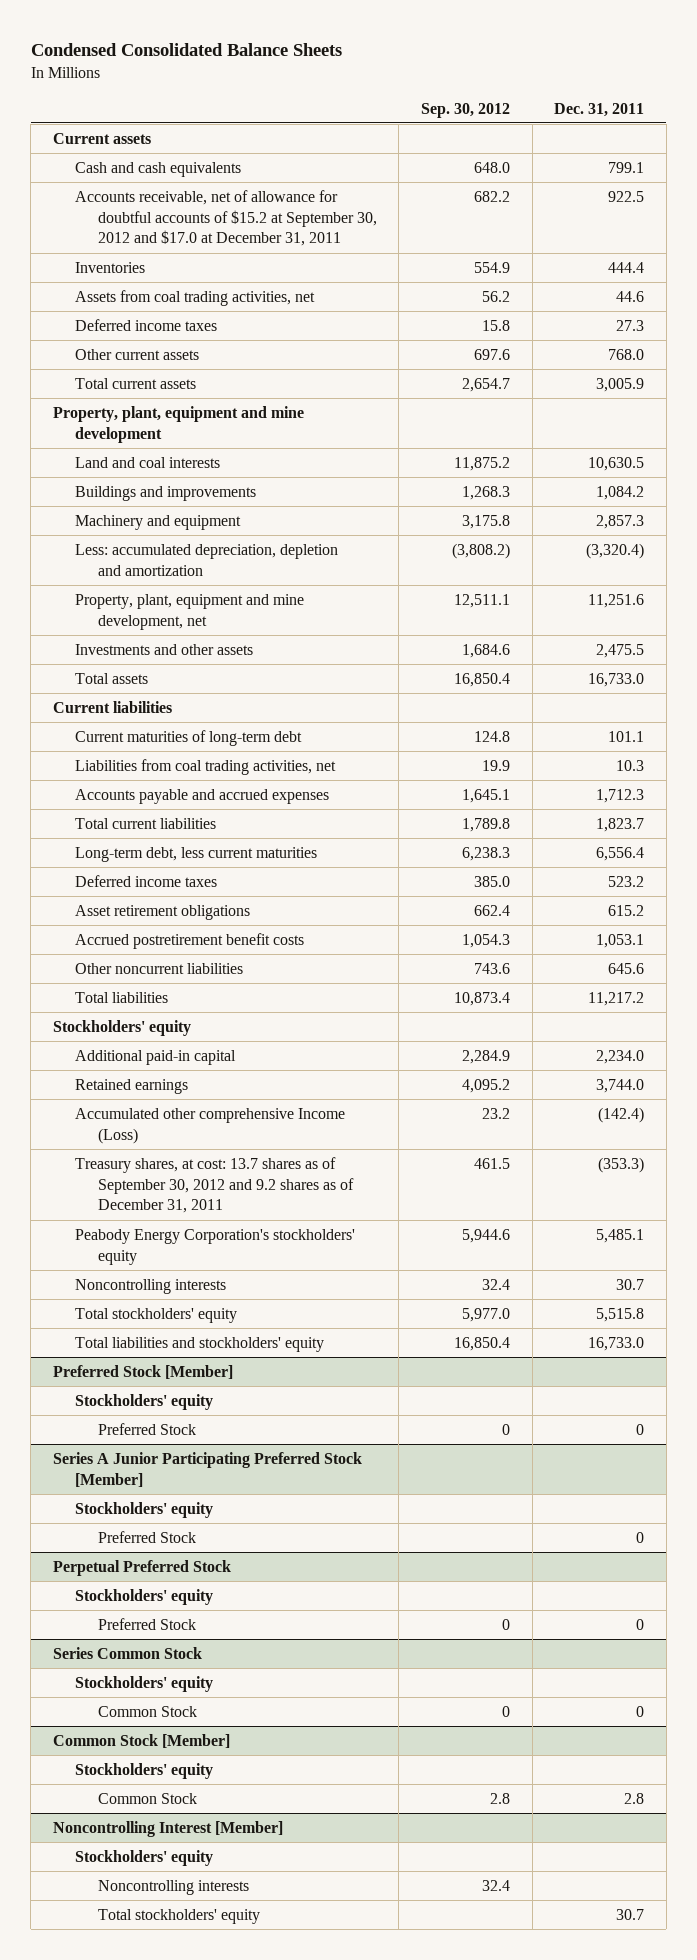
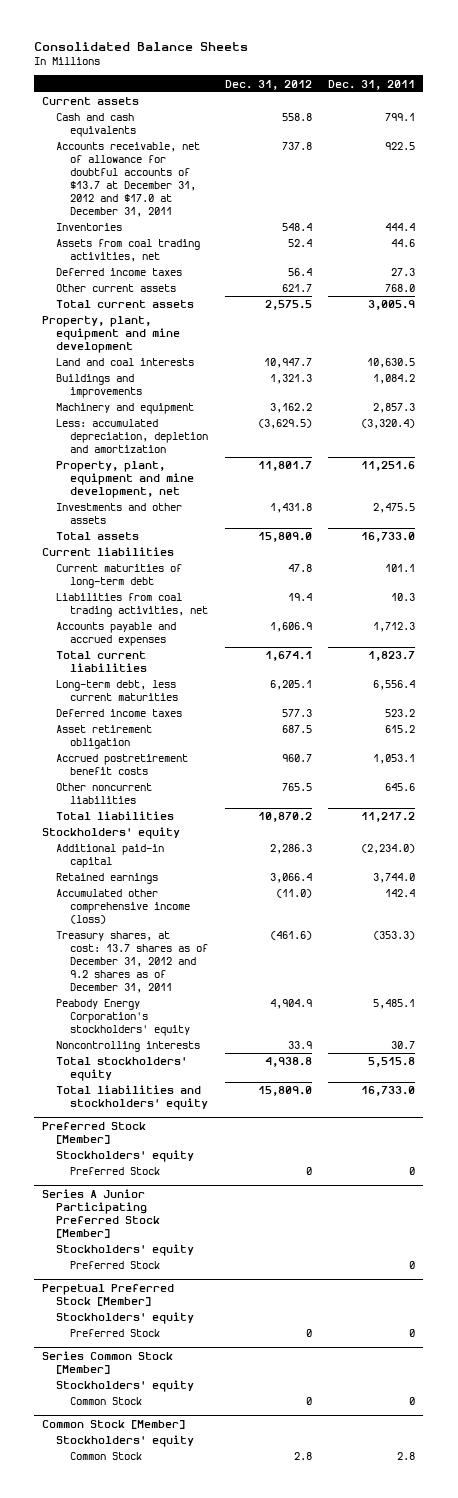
[30,42,342,56] Condensed Consolidated Balance Sheets -> [34,41,249,51] Consolidated Balance Sheets
[421,102,511,118] Sep. 30, 2012 -> none
none -> [224,79,312,90] Dec. 31, 2012
[75,189,377,247] Accounts receivable, net of allowance for doubtful accounts of $15.2 at September 30, 2012 and $17.0 at December 31, 2011 -> [56,142,201,218] Accounts receivable, net of allowance for doubtful accounts of $13.7 at December 31, 2012 and $17.0 at December 31, 2011
[75,904,251,920] Asset retirement obligations -> [56,725,153,750] Asset retirement obligation
[596,1049,645,1064] 2,234.0 -> [361,844,416,855] (2,234.0)
[75,1107,346,1144] Accumulated other comprehensive Income (Loss) -> [56,889,191,925] Accumulated other comprehensive income (loss)
[598,1106,645,1123] (142.4) -> [385,889,416,898] 142.4
[75,1156,354,1214] Treasury shares, at cost: 13.7 shares as of September 30, 2012 and 9.2 shares as of December 31, 2011 -> [56,931,209,994] Treasury shares, at cost: 13.7 shares as of December 31, 2012 and 9.2 shares as of December 31, 2011
[52,1559,231,1576] Perpetual Preferred Stock -> [42,1283,175,1306] Perpetual Preferred Stock [Member]
[52,1646,202,1659] Series Common Stock -> [42,1350,174,1374] Series Common Stock [Member]
[52,1820,283,1837] Noncontrolling Interest [Member] -> none
[75,1849,214,1866] Stockholders' equity -> none
[97,1879,249,1895] Noncontrolling interests -> none
[97,1908,260,1924] Total stockholders' equity -> none

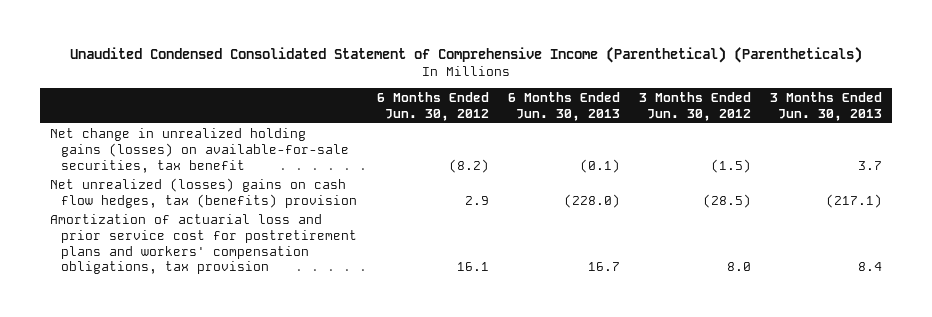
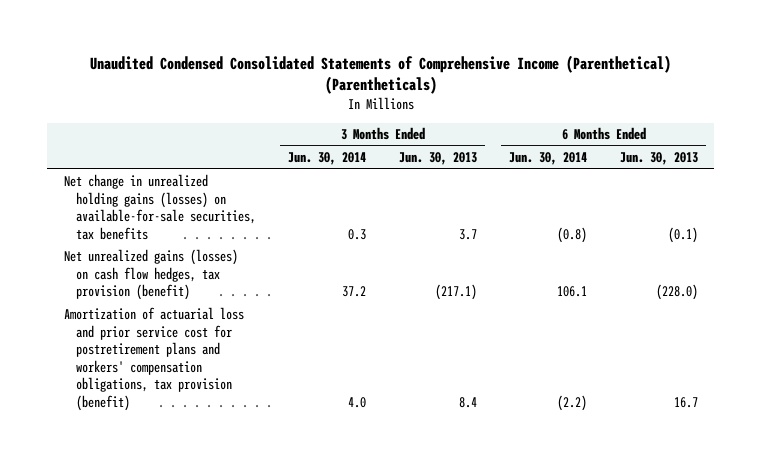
[69,47,862,64] Unaudited Condensed Consolidated Statement of Comprehensive Income (Parenthetical) (Parentheticals) -> [89,54,671,95] Unaudited Condensed Consolidated Statements of Comprehensive Income (Parenthetical) (Parentheticals)
[376,91,489,121] 6 Months Ended Jun. 30, 2012 -> none
[639,91,752,121] 3 Months Ended Jun. 30, 2012 -> none
none -> [288,152,367,166] Jun. 30, 2014
none -> [509,152,588,166] Jun. 30, 2014
[49,127,350,173] Net change in unrealized holding gains (losses) on available-for-sale securities, tax benefit -> [63,174,256,240] Net change in unrealized holding gains (losses) on available-for-sale securities, tax benefits
[49,177,358,208] Net unrealized (losses) gains on cash flow hedges, tax (benefits) provision -> [63,249,238,301] Net unrealized gains (losses) on cash flow hedges, tax provision (benefit)
[49,213,358,275] Amortization of actuarial loss and prior service cost for postretirement plans and workers' compensation obligations, tax provision -> [63,307,244,411] Amortization of actuarial loss and prior service cost for postretirement plans and workers' compensation obligations, tax provision (benefit)

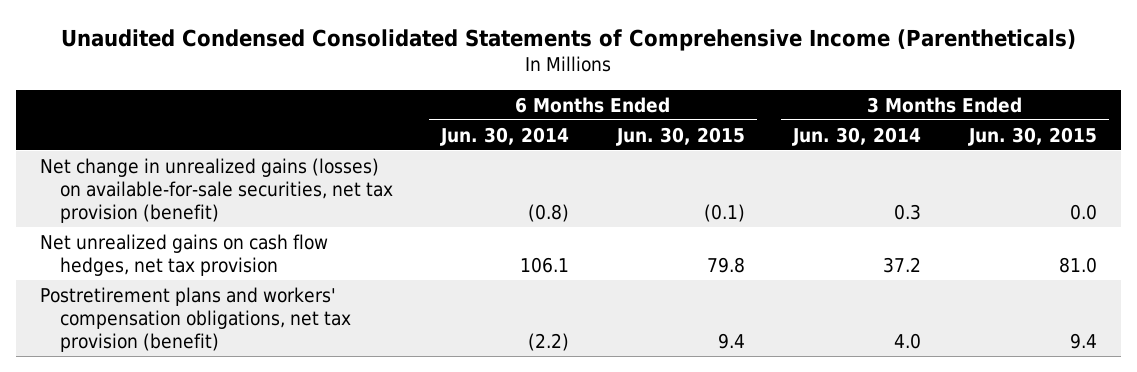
[89,54,671,95] Unaudited Condensed Consolidated Statements of Comprehensive Income (Parenthetical) (Parentheticals) -> [61,28,1077,51] Unaudited Condensed Consolidated Statements of Comprehensive Income (Parentheticals)
[398,152,477,166] Jun. 30, 2013 -> none
[619,152,698,166] Jun. 30, 2013 -> none
none -> [615,126,745,146] Jun. 30, 2015
none -> [967,126,1097,146] Jun. 30, 2015
[63,174,256,240] Net change in unrealized holding gains (losses) on available-for-sale securities, tax benefits -> [40,157,393,224] Net change in unrealized gains (losses) on available-for-sale securities, net tax provision (benefit)
[63,249,238,301] Net unrealized gains (losses) on cash flow hedges, tax provision (benefit) -> [40,233,329,277] Net unrealized gains on cash flow hedges, net tax provision
[63,307,244,411] Amortization of actuarial loss and prior service cost for postretirement plans and workers' compensation obligations, tax provision (benefit) -> [40,286,351,353] Postretirement plans and workers' compensation obligations, net tax provision (benefit)

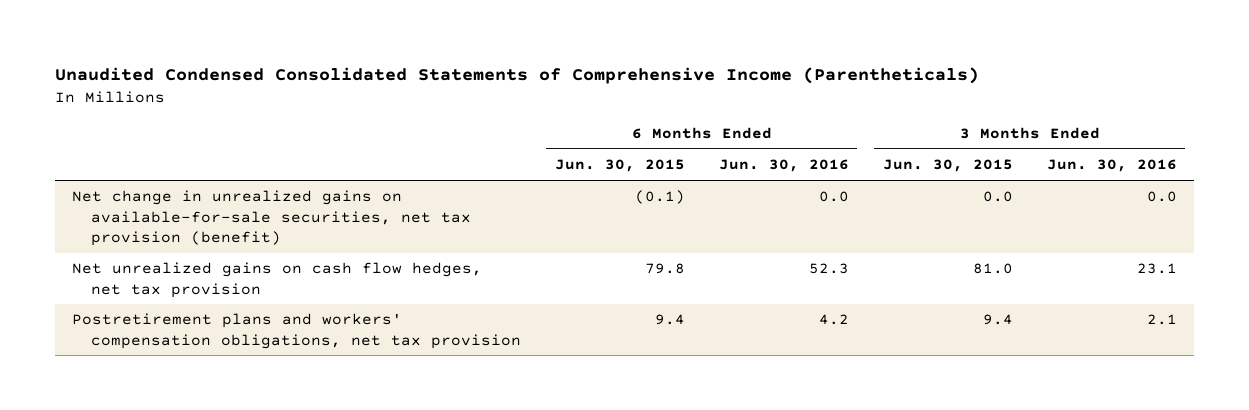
[439,126,569,146] Jun. 30, 2014 -> none
[791,126,921,146] Jun. 30, 2014 -> none
none -> [718,159,849,173] Jun. 30, 2016
none -> [1046,159,1177,173] Jun. 30, 2016
[40,157,393,224] Net change in unrealized gains (losses) on available-for-sale securities, net tax provision (benefit) -> [72,190,471,246] Net change in unrealized gains on available-for-sale securities, net tax provision (benefit)
[40,286,351,353] Postretirement plans and workers' compensation obligations, net tax provision (benefit) -> [72,313,521,349] Postretirement plans and workers' compensation obligations, net tax provision

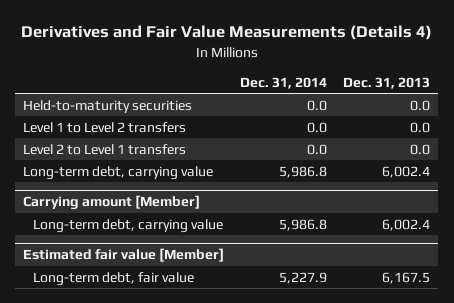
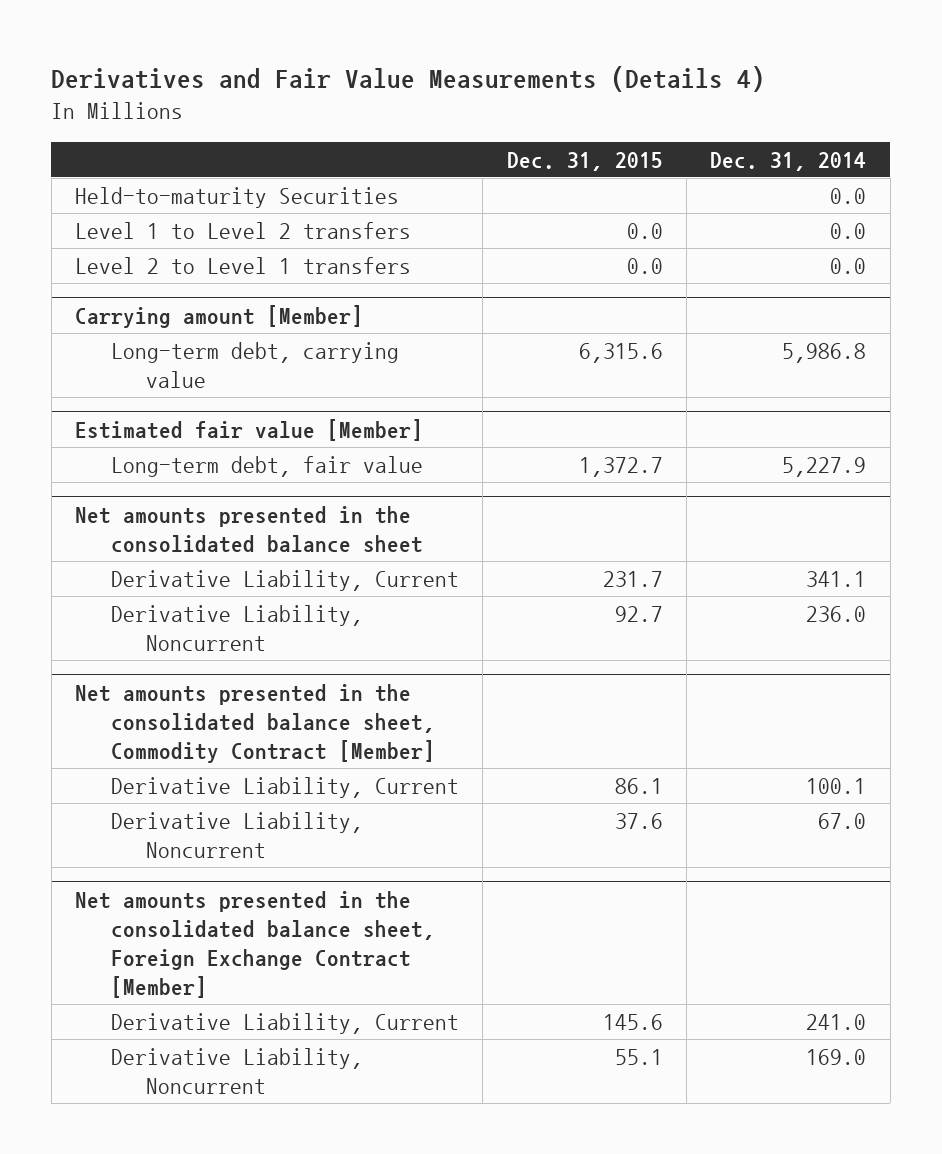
[343,76,431,89] Dec. 31, 2013 -> none
none -> [506,151,663,171] Dec. 31, 2015
[23,99,193,113] Held-to-maturity securities -> [75,186,400,208] Held-to-maturity Securities
[23,165,214,180] Long-term debt, carrying value -> none
none -> [75,505,423,553] Net amounts presented in the consolidated balance sheet
none -> [110,569,459,591] Derivative Liability, Current
none -> [110,604,363,652] Derivative Liability, Noncurrent
none -> [75,683,435,763] Net amounts presented in the consolidated balance sheet, Commodity Contract [Member]
none -> [110,776,459,798] Derivative Liability, Current
none -> [110,811,363,859] Derivative Liability, Noncurrent
none -> [75,890,435,999] Net amounts presented in the consolidated balance sheet, Foreign Exchange Contract [Member]
none -> [110,1012,459,1034] Derivative Liability, Current
none -> [110,1047,363,1095] Derivative Liability, Noncurrent

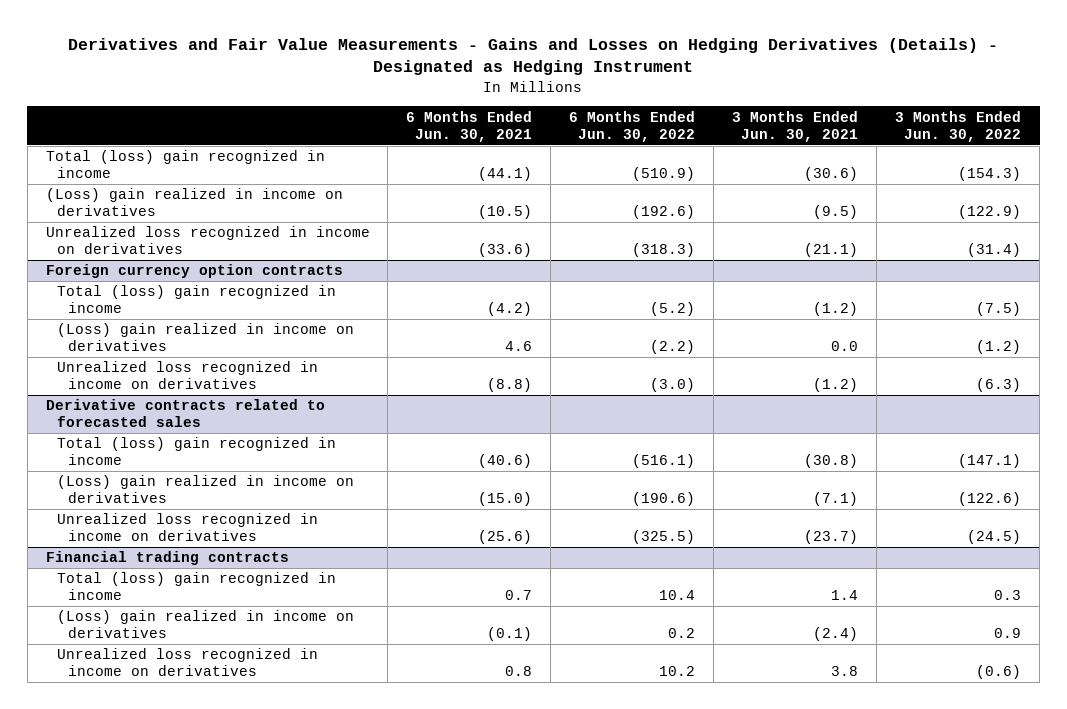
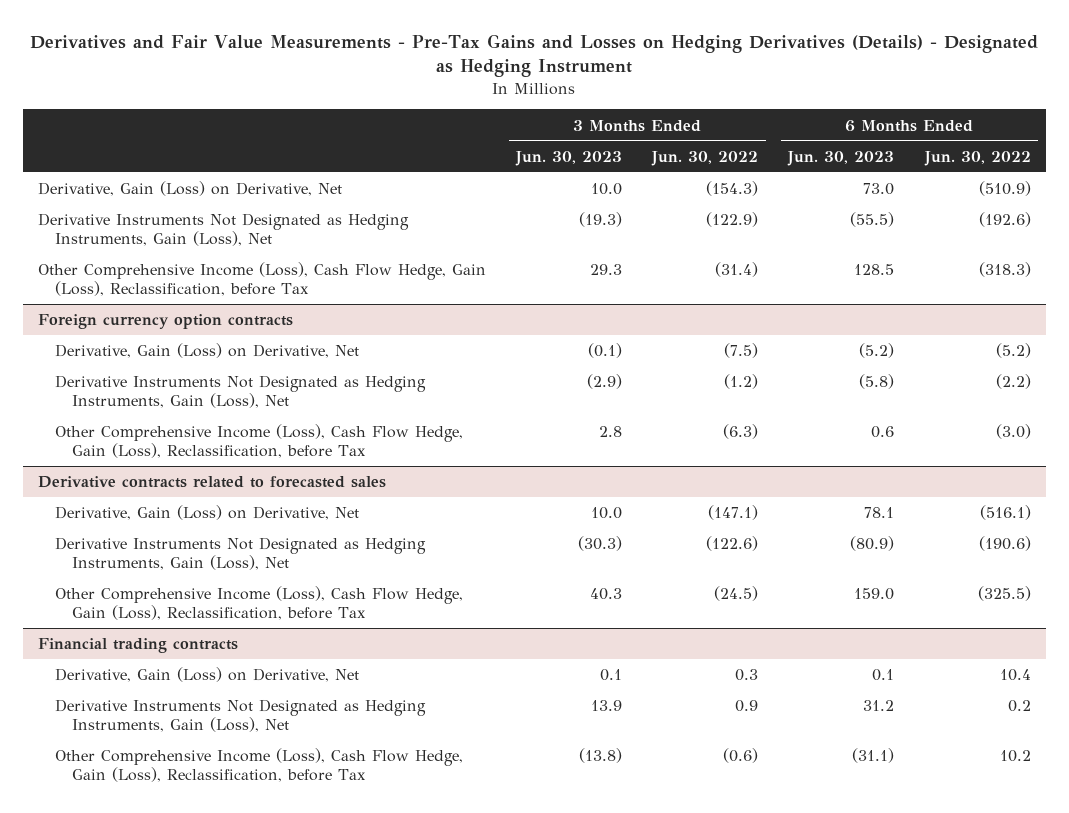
[68,37,999,76] Derivatives and Fair Value Measurements - Gains and Losses on Hedging Derivatives (Details) - Designated as Hedging Instrument -> [30,33,1039,78] Derivatives and Fair Value Measurements - Pre-Tax Gains and Losses on Hedging Derivatives (Details) - Designated as Hedging Instrument
[406,110,533,142] 6 Months Ended Jun. 30, 2021 -> none
[732,110,859,142] 3 Months Ended Jun. 30, 2021 -> none
none -> [515,150,623,166] Jun. 30, 2023
none -> [787,150,895,166] Jun. 30, 2023
[45,150,325,179] Total (loss) gain recognized in income -> [38,181,343,197] Derivative, Gain (Loss) on Derivative, Net
[45,188,343,217] (Loss) gain realized in income on derivatives -> [38,213,410,246] Derivative Instruments Not Designated as Hedging Instruments, Gain (Loss), Net
[45,226,370,255] Unrealized loss recognized in income on derivatives -> [38,262,487,296] Other Comprehensive Income (Loss), Cash Flow Hedge, Gain (Loss), Reclassification, before Tax
[56,285,336,314] Total (loss) gain recognized in income -> [54,343,359,359] Derivative, Gain (Loss) on Derivative, Net
[56,323,354,352] (Loss) gain realized in income on derivatives -> [54,375,426,408] Derivative Instruments Not Designated as Hedging Instruments, Gain (Loss), Net
[56,361,318,390] Unrealized loss recognized in income on derivatives -> [54,424,463,458] Other Comprehensive Income (Loss), Cash Flow Hedge, Gain (Loss), Reclassification, before Tax
[56,437,336,466] Total (loss) gain recognized in income -> [54,505,359,521] Derivative, Gain (Loss) on Derivative, Net
[56,475,354,504] (Loss) gain realized in income on derivatives -> [54,537,426,570] Derivative Instruments Not Designated as Hedging Instruments, Gain (Loss), Net
[56,513,318,542] Unrealized loss recognized in income on derivatives -> [54,586,463,620] Other Comprehensive Income (Loss), Cash Flow Hedge, Gain (Loss), Reclassification, before Tax
[56,572,336,601] Total (loss) gain recognized in income -> [54,667,359,683] Derivative, Gain (Loss) on Derivative, Net
[56,610,354,639] (Loss) gain realized in income on derivatives -> [54,699,426,732] Derivative Instruments Not Designated as Hedging Instruments, Gain (Loss), Net
[56,648,318,677] Unrealized loss recognized in income on derivatives -> [54,748,463,782] Other Comprehensive Income (Loss), Cash Flow Hedge, Gain (Loss), Reclassification, before Tax

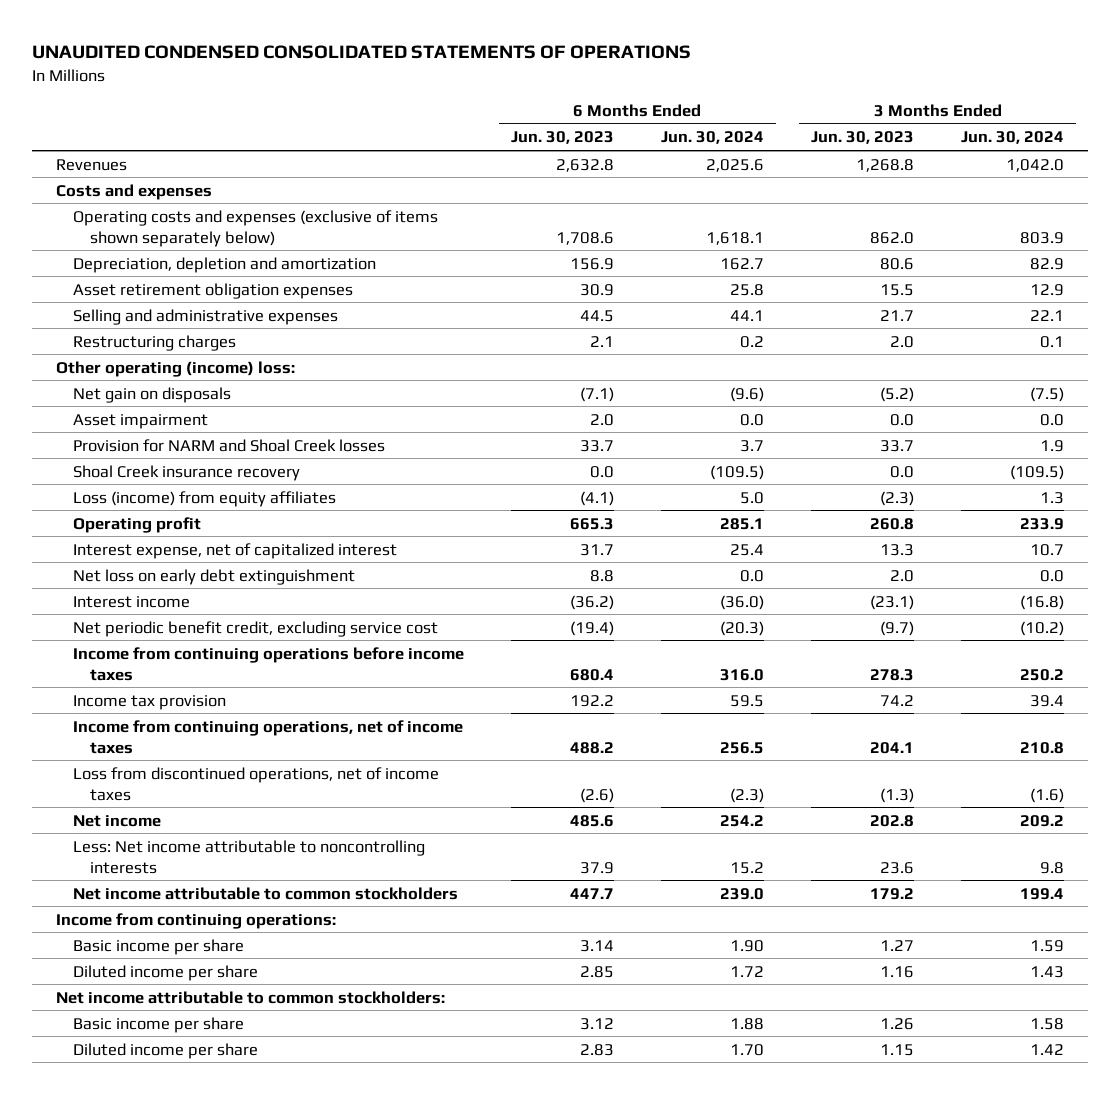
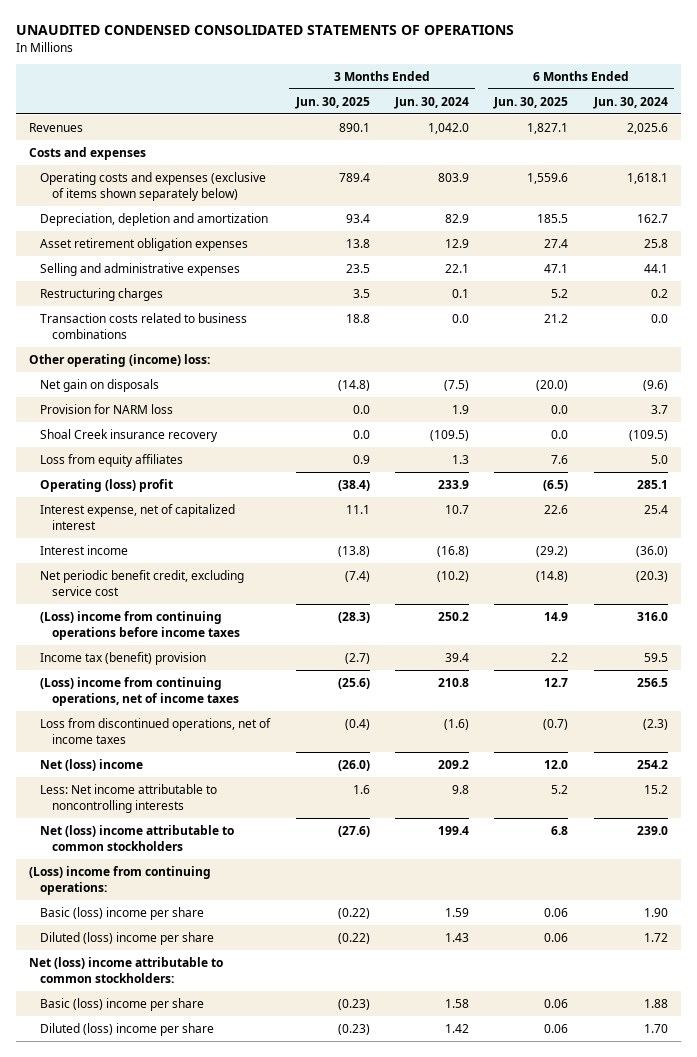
[510,131,614,145] Jun. 30, 2023 -> none
[811,131,915,145] Jun. 30, 2023 -> none
none -> [294,96,370,109] Jun. 30, 2025
none -> [493,96,569,109] Jun. 30, 2025
none -> [40,312,248,339] Transaction costs related to business combinations
[72,413,208,429] Asset impairment -> none
[72,438,385,452] Provision for NARM and Shoal Creek losses -> [40,403,174,414] Provision for NARM loss
[72,490,336,507] Loss (income) from equity affiliates -> [40,453,184,467] Loss from equity affiliates
[72,516,201,533] Operating profit -> [40,478,174,492] Operating (loss) profit
[72,568,355,585] Net loss on early debt extinguishment -> none
[72,646,464,681] Income from continuing operations before income taxes -> [40,610,240,640] (Loss) income from continuing operations before income taxes
[72,694,226,710] Income tax provision -> [40,651,207,665] Income tax (benefit) provision
[72,719,463,754] Income from continuing operations, net of income taxes -> [40,676,239,706] (Loss) income from continuing operations, net of income taxes
[72,814,161,827] Net income -> [40,758,144,771] Net (loss) income
[72,886,458,900] Net income attributable to common stockholders -> [40,824,235,851] Net (loss) income attributable to common stockholders
[55,912,336,929] Income from continuing operations: -> [29,865,212,895] (Loss) income from continuing operations:
[72,938,244,955] Basic income per share -> [40,906,205,920] Basic (loss) income per share
[72,964,258,981] Diluted income per share -> [40,931,215,945] Diluted (loss) income per share
[55,990,445,1004] Net income attributable to common stockholders: -> [29,956,224,983] Net (loss) income attributable to common stockholders:
[72,1016,244,1033] Basic income per share -> [40,997,205,1011] Basic (loss) income per share
[72,1042,258,1059] Diluted income per share -> [40,1022,215,1036] Diluted (loss) income per share

